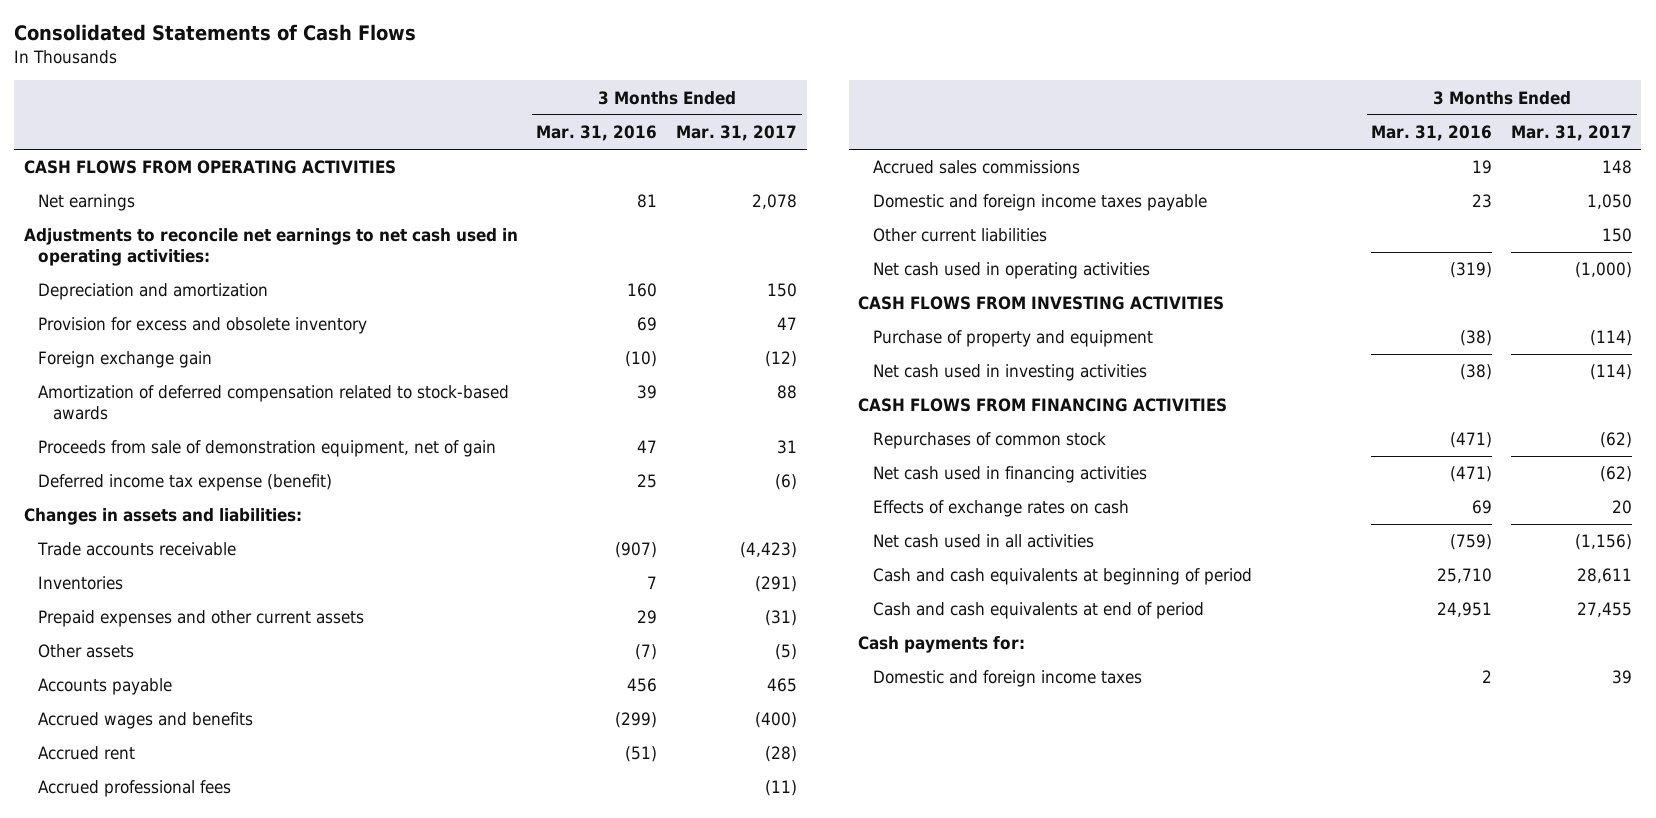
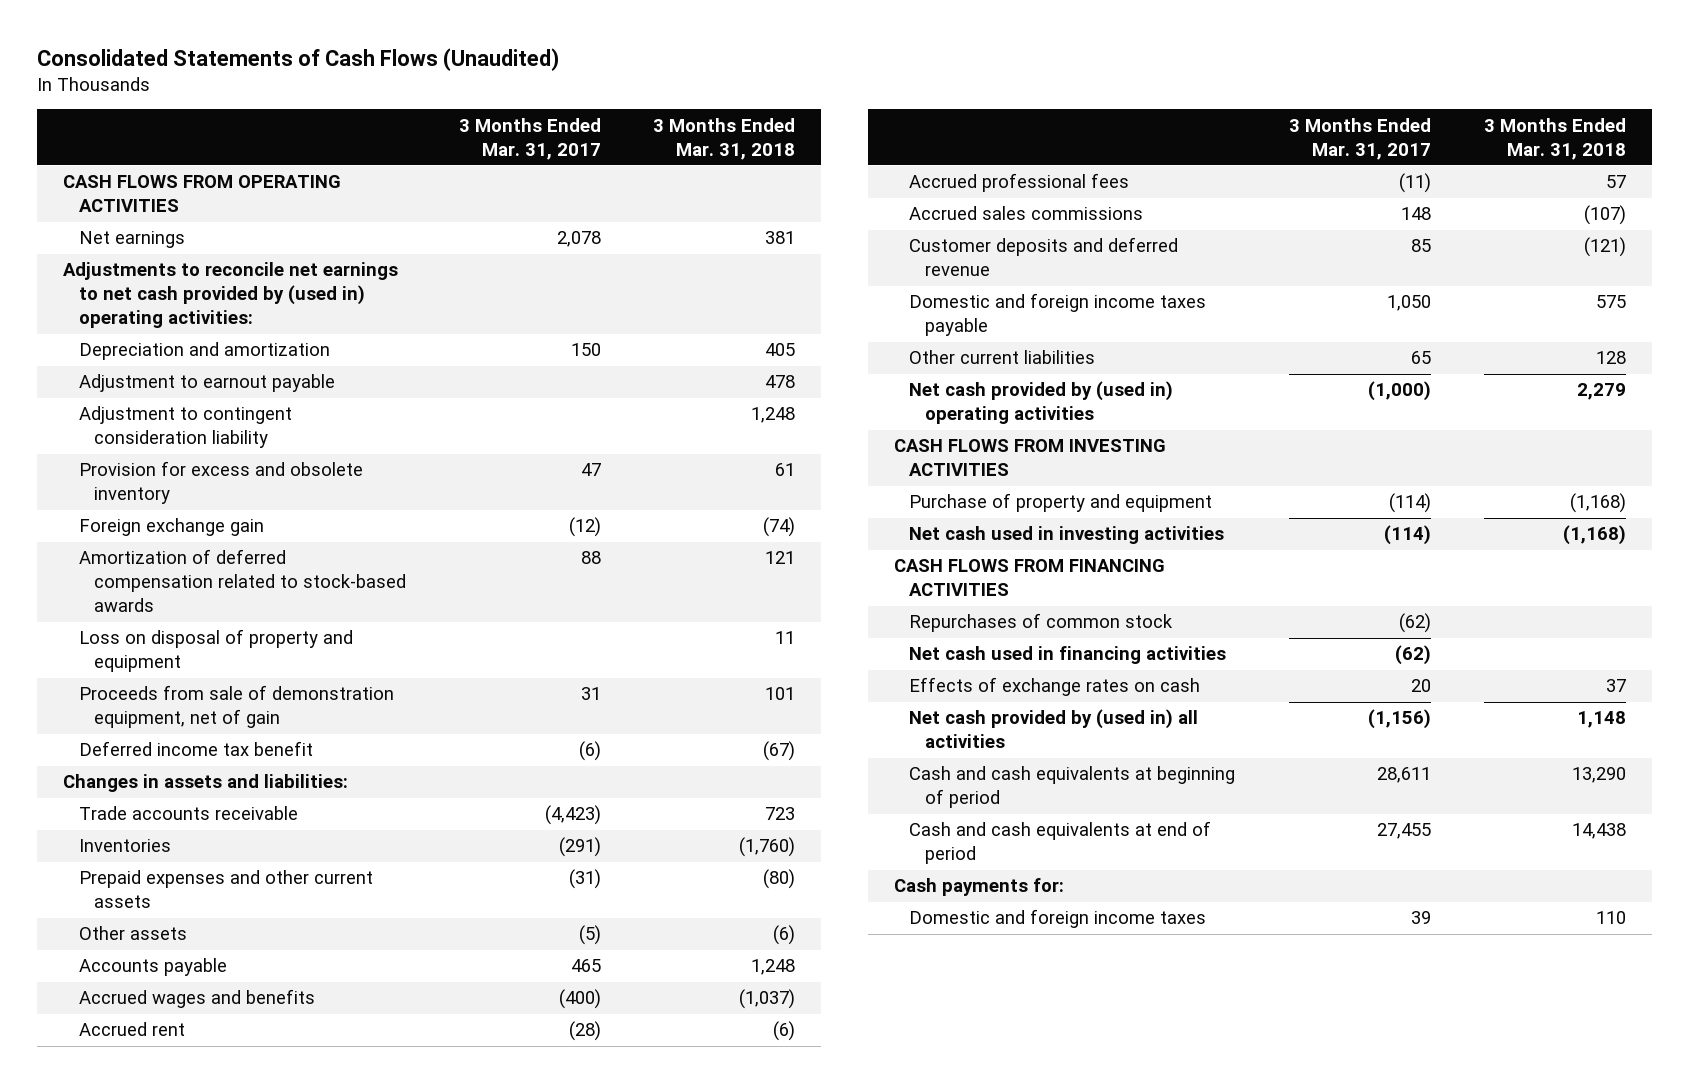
[14,24,417,42] Consolidated Statements of Cash Flows -> [36,47,559,71] Consolidated Statements of Cash Flows (Unaudited)
[536,124,658,141] Mar. 31, 2016 -> none
none -> [652,117,795,160] 3 Months Ended Mar. 31, 2018
[23,228,518,267] Adjustments to reconcile net earnings to net cash used in operating activities: -> [63,262,399,329] Adjustments to reconcile net earnings to net cash provided by (used in) operating activities:
none -> [78,374,335,393] Adjustment to earnout payable
none -> [78,406,292,449] Adjustment to contingent consideration liability
none -> [78,629,353,673] Loss on disposal of property and equipment
[38,474,333,492] Deferred income tax expense (benefit) -> [78,741,313,757] Deferred income tax benefit
none -> [909,237,1179,277] Customer deposits and deferred revenue
[1602,228,1633,243] 150 -> [1411,351,1432,365] 65
[872,262,1150,280] Net cash used in operating activities -> [909,381,1174,425] Net cash provided by (used in) operating activities
[872,534,1094,549] Net cash used in all activities -> [909,709,1199,749] Net cash provided by (used in) all activities

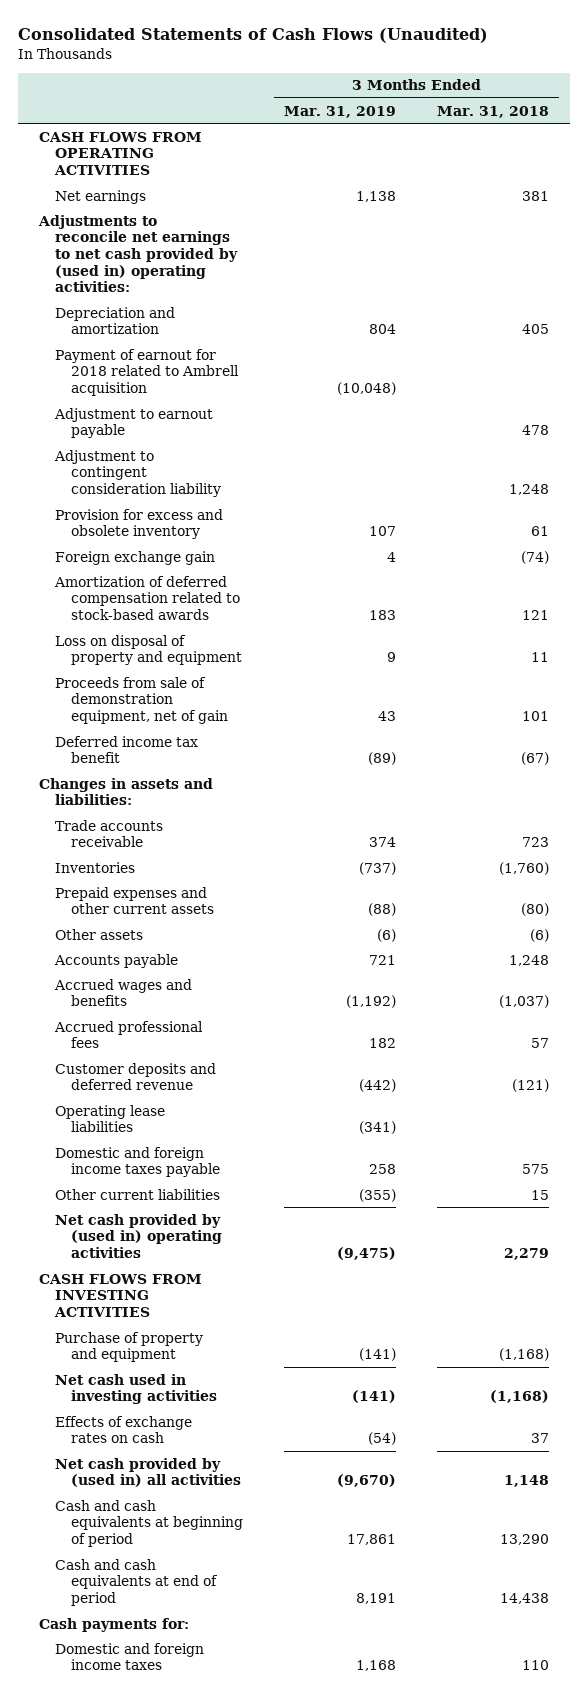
[458,117,601,160] 3 Months Ended Mar. 31, 2017 -> none
none -> [284,105,397,118] Mar. 31, 2019
none -> [54,348,240,397] Payment of earnout for 2018 related to Ambrell acquisition
[78,1022,185,1037] Accrued rent -> none
[909,206,1144,221] Accrued sales commissions -> none
none -> [54,1104,165,1133] Operating lease liabilities
[1595,351,1626,365] 128 -> [531,1189,550,1200] 15
[893,559,1165,597] CASH FLOWS FROM FINANCING ACTIVITIES -> none
[909,613,1174,633] Repurchases of common stock -> none
[909,646,1227,665] Net cash used in financing activities -> none

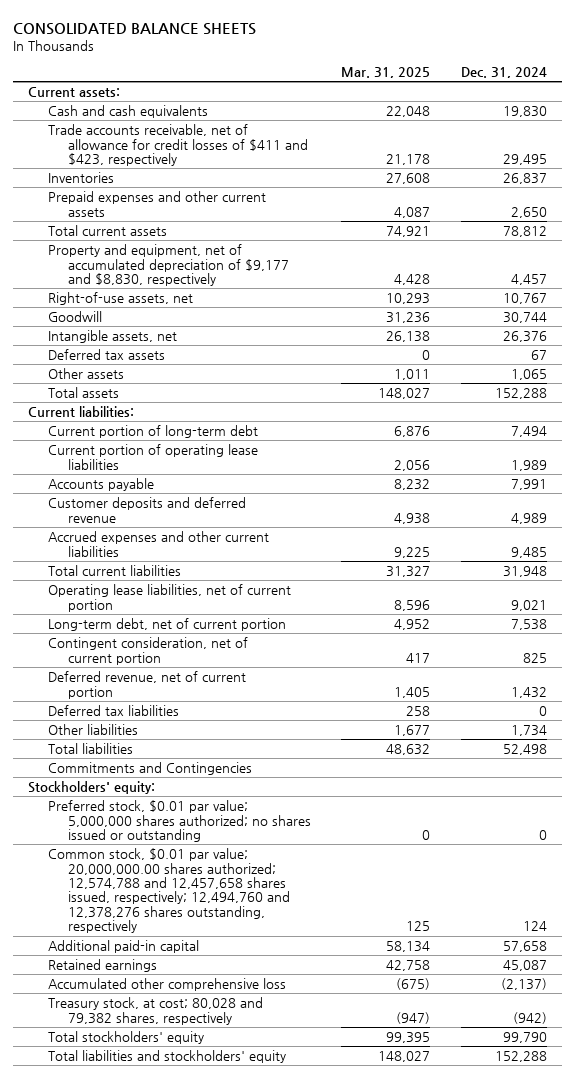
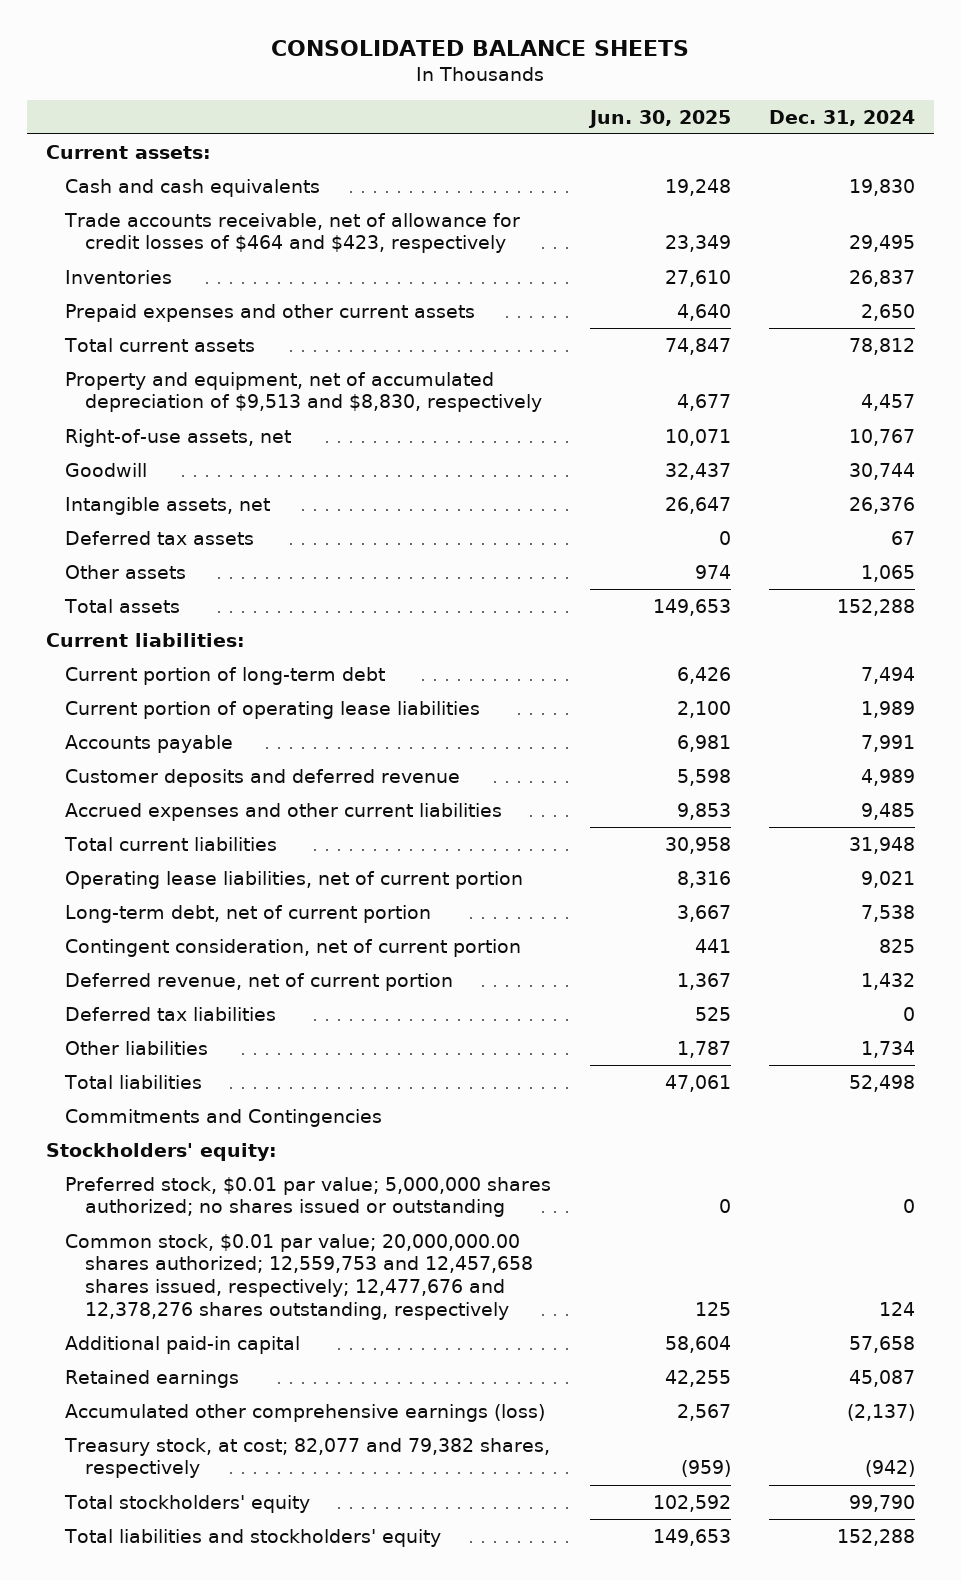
[341,67,431,79] Mar. 31, 2025 -> none
none -> [587,109,731,128] Jun. 30, 2025
[48,124,309,166] Trade accounts receivable, net of allowance for credit losses of $411 and $423, respectively -> [64,212,521,254] Trade accounts receivable, net of allowance for credit losses of $464 and $423, respectively
[48,244,290,286] Property and equipment, net of accumulated depreciation of $9,177 and $8,830, respectively -> [65,371,542,413] Property and equipment, net of accumulated depreciation of $9,513 and $8,830, respectively
[48,848,291,934] Common stock, $0.01 par value; 20,000,000.00 shares authorized; 12,574,788 and 12,457,658 shares issued, respectively; 12,494,760 and 12,378,276 shares outstanding, respectively -> [65,1233,533,1320] Common stock, $0.01 par value; 20,000,000.00 shares authorized; 12,559,753 and 12,457,658 shares issued, respectively; 12,477,676 and 12,378,276 shares outstanding, respectively
[48,978,287,992] Accumulated other comprehensive loss -> [65,1403,546,1422] Accumulated other comprehensive earnings (loss)
[48,997,264,1025] Treasury stock, at cost; 80,028 and 79,382 shares, respectively -> [64,1437,551,1479] Treasury stock, at cost; 82,077 and 79,382 shares, respectively

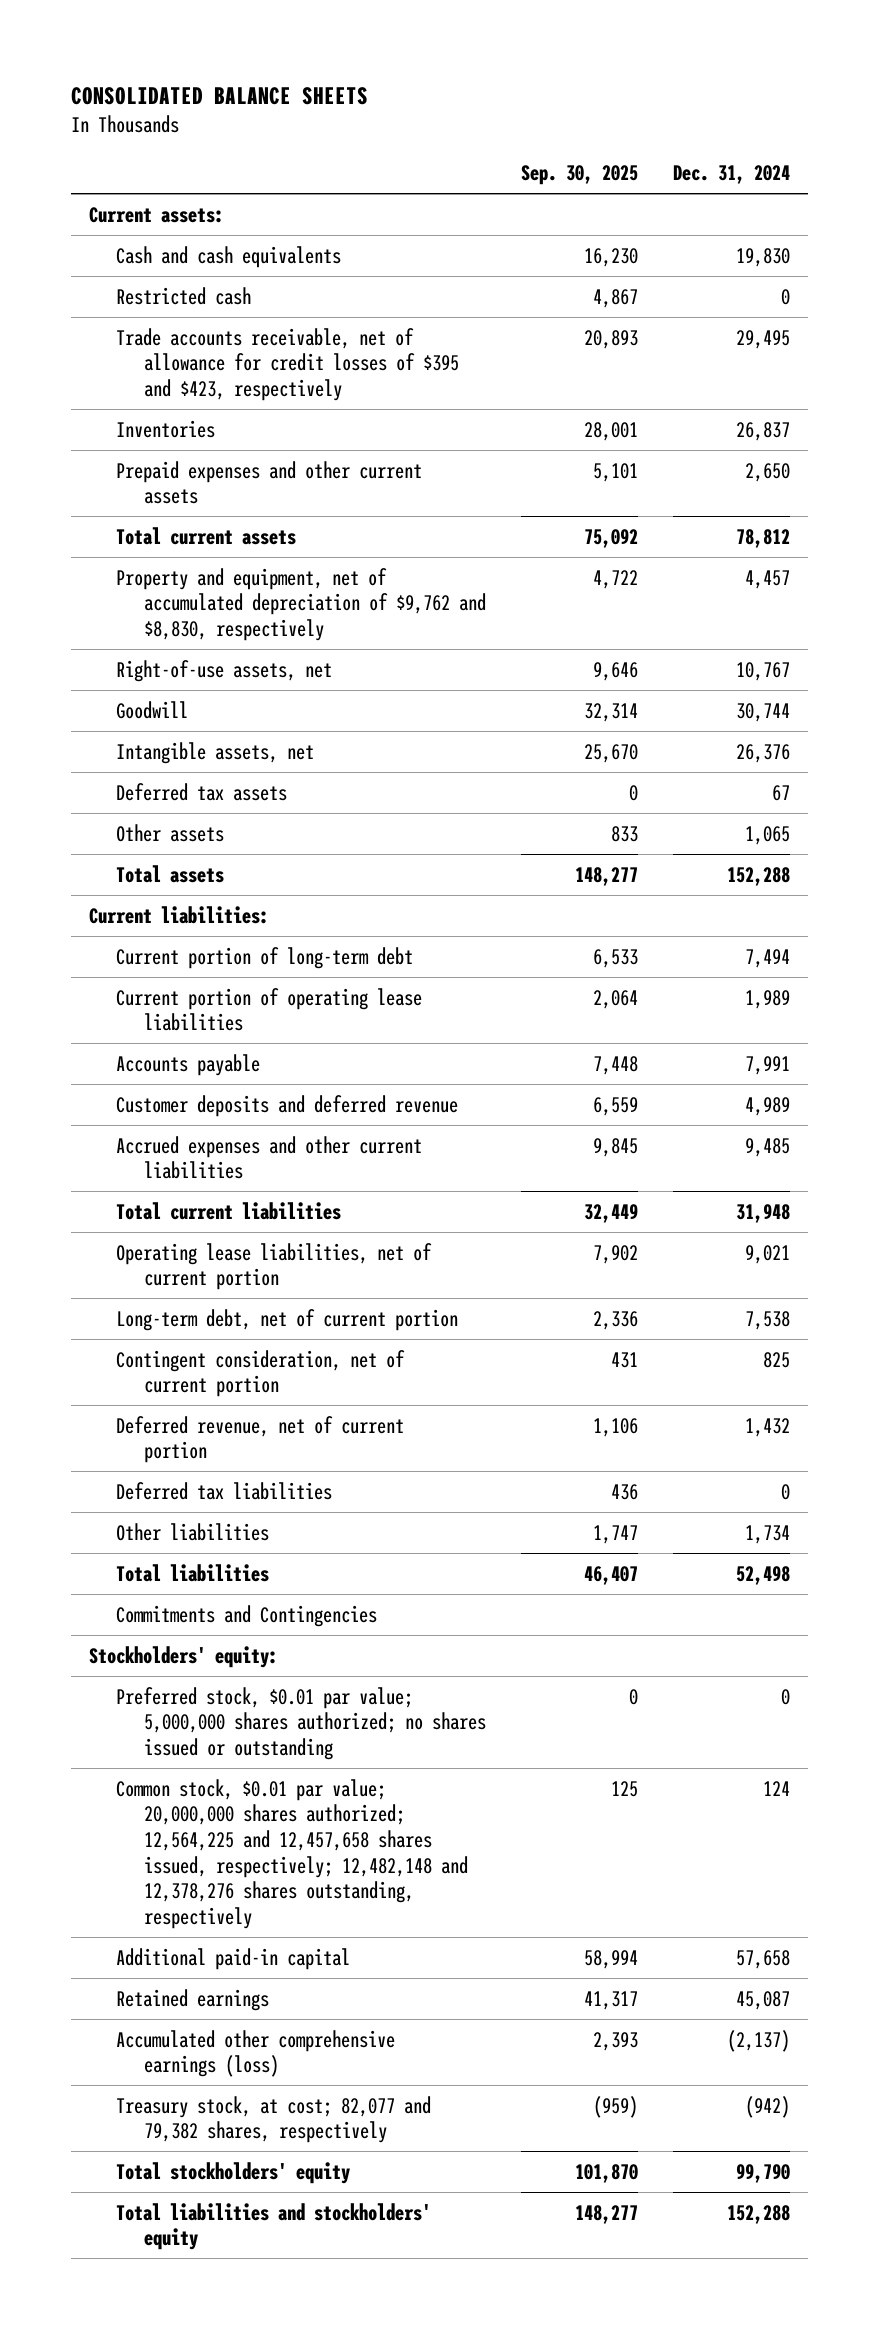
[587,109,731,128] Jun. 30, 2025 -> none
none -> [520,165,638,186] Sep. 30, 2025
none -> [116,286,252,305] Restricted cash
[64,212,521,254] Trade accounts receivable, net of allowance for credit losses of $464 and $423, respectively -> [116,327,459,401] Trade accounts receivable, net of allowance for credit losses of $395 and $423, respectively
[65,371,542,413] Property and equipment, net of accumulated depreciation of $9,513 and $8,830, respectively -> [116,567,486,641] Property and equipment, net of accumulated depreciation of $9,762 and $8,830, respectively
[65,1233,533,1320] Common stock, $0.01 par value; 20,000,000.00 shares authorized; 12,559,753 and 12,457,658 shares issued, respectively; 12,477,676 and 12,378,276 shares outstanding, respectively -> [116,1778,468,1929] Common stock, $0.01 par value; 20,000,000 shares authorized; 12,564,225 and 12,457,658 shares issued, respectively; 12,482,148 and 12,378,276 shares outstanding, respectively

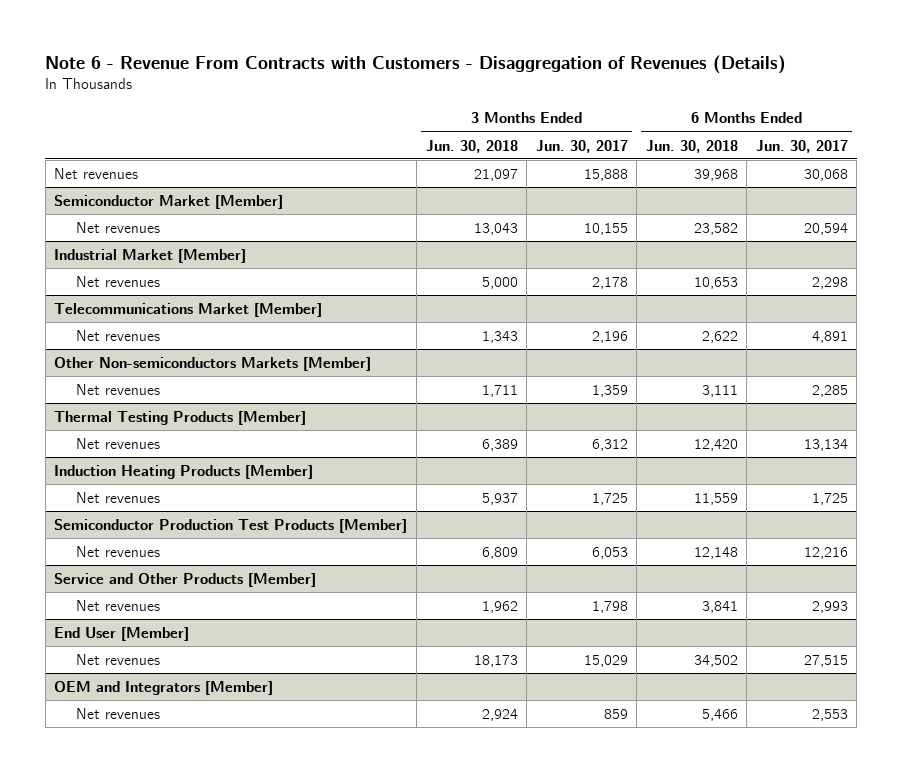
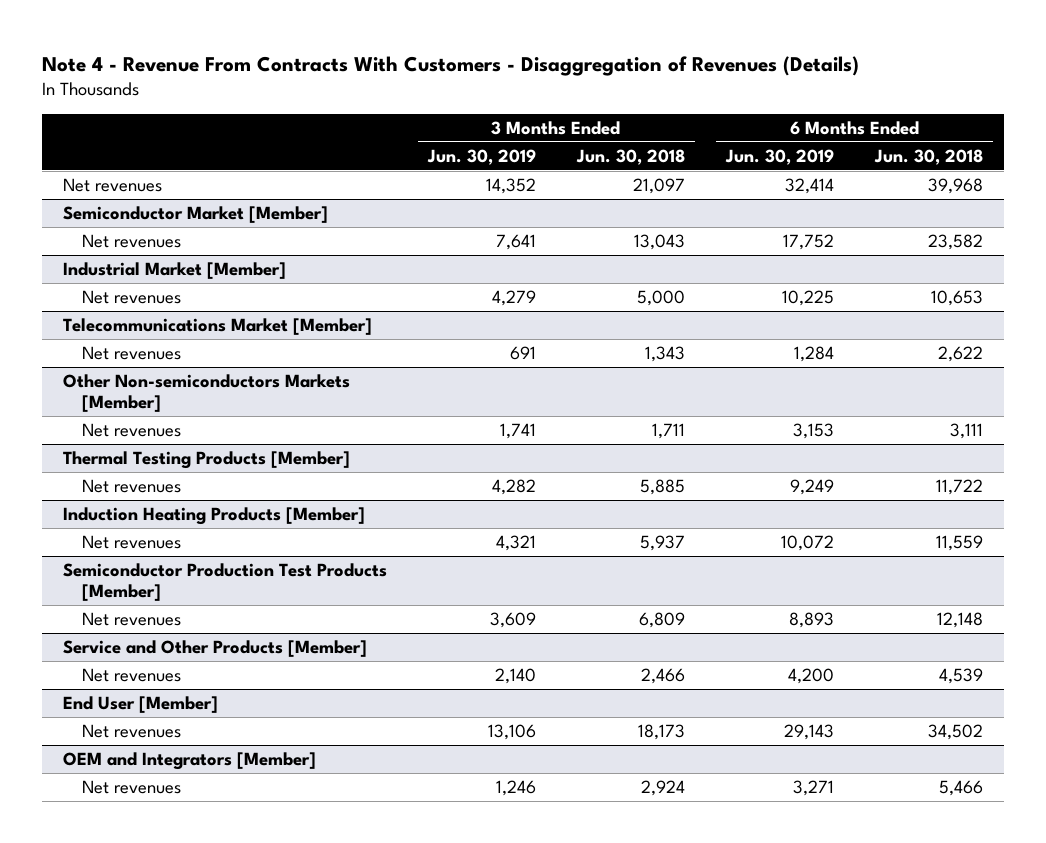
[45,54,787,74] Note 6 - Revenue From Contracts with Customers - Disaggregation of Revenues (Details) -> [42,55,860,76] Note 4 - Revenue From Contracts With Customers - Disaggregation of Revenues (Details)
[535,139,628,153] Jun. 30, 2017 -> none
[755,139,848,153] Jun. 30, 2017 -> none
none -> [426,148,536,165] Jun. 30, 2019
none -> [725,148,835,165] Jun. 30, 2019
[481,438,518,451] 6,389 -> [639,479,685,496] 5,885
[693,438,738,451] 12,420 -> [936,479,984,496] 11,722
[481,600,518,613] 1,962 -> [640,668,685,685] 2,466
[701,600,738,613] 3,841 -> [939,668,984,685] 4,539

